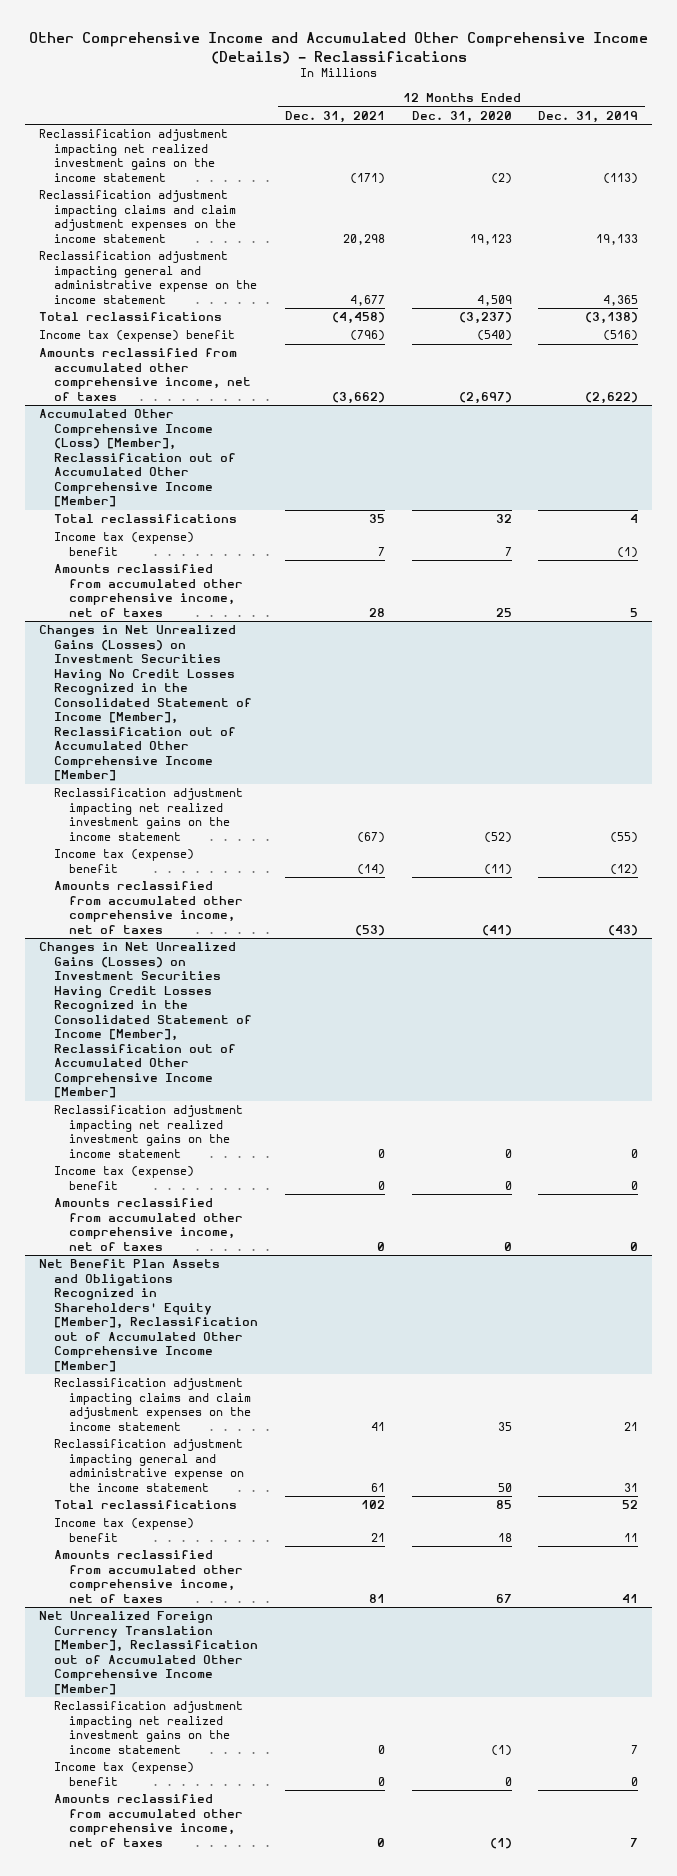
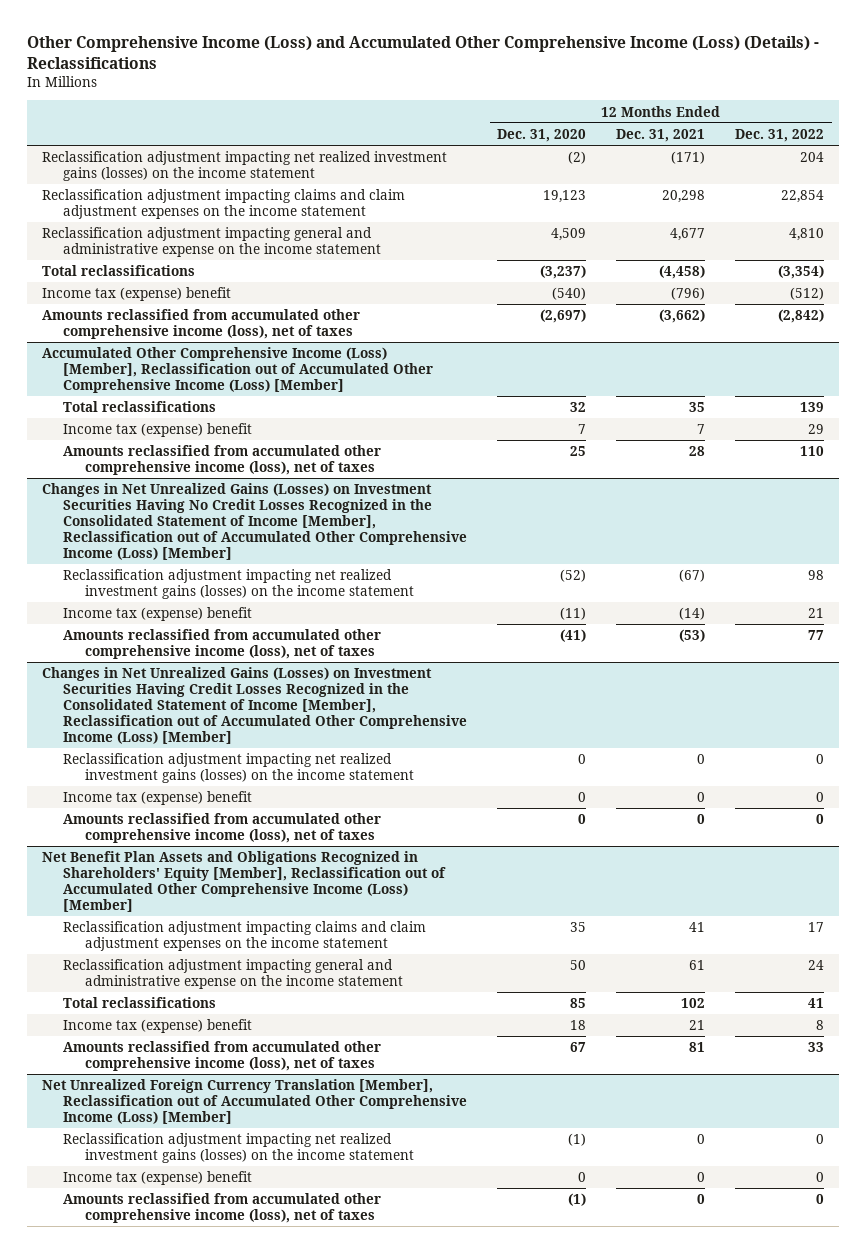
[28,32,648,64] Other Comprehensive Income and Accumulated Other Comprehensive Income (Details) - Reclassifications -> [26,35,819,69] Other Comprehensive Income (Loss) and Accumulated Other Comprehensive Income (Loss) (Details) - Reclassifications
[538,110,639,123] Dec. 31, 2019 -> none
none -> [735,128,825,142] Dec. 31, 2022
[38,129,228,182] Reclassification adjustment impacting net realized investment gains on the income statement -> [41,151,447,181] Reclassification adjustment impacting net realized investment gains (losses) on the income statement
[38,348,251,401] Amounts reclassified from accumulated other comprehensive income, net of taxes -> [41,309,360,339] Amounts reclassified from accumulated other comprehensive income (loss), net of taxes
[38,409,236,508] Accumulated Other Comprehensive Income (Loss) [Member], Reclassification out of Accumulated Other Comprehensive Income [Member] -> [41,347,434,393] Accumulated Other Comprehensive Income (Loss) [Member], Reclassification out of Accumulated Other Comprehensive Income (Loss) [Member]
[53,564,243,617] Amounts reclassified from accumulated other comprehensive income, net of taxes -> [63,445,382,475] Amounts reclassified from accumulated other comprehensive income (loss), net of taxes
[38,625,252,782] Changes in Net Unrealized Gains (Losses) on Investment Securities Having No Credit Losses Recognized in the Consolidated Statement of Income [Member], Reclassification out of Accumulated Other Comprehensive Income [Member] -> [41,483,468,560] Changes in Net Unrealized Gains (Losses) on Investment Securities Having No Credit Losses Recognized in the Consolidated Statement of Income [Member], Reclassification out of Accumulated Other Comprehensive Income (Loss) [Member]
[53,788,243,841] Reclassification adjustment impacting net realized investment gains on the income statement -> [63,569,414,599] Reclassification adjustment impacting net realized investment gains (losses) on the income statement
[53,881,243,934] Amounts reclassified from accumulated other comprehensive income, net of taxes -> [63,629,382,659] Amounts reclassified from accumulated other comprehensive income (loss), net of taxes
[38,942,252,1099] Changes in Net Unrealized Gains (Losses) on Investment Securities Having Credit Losses Recognized in the Consolidated Statement of Income [Member], Reclassification out of Accumulated Other Comprehensive Income [Member] -> [41,667,468,744] Changes in Net Unrealized Gains (Losses) on Investment Securities Having Credit Losses Recognized in the Consolidated Statement of Income [Member], Reclassification out of Accumulated Other Comprehensive Income (Loss) [Member]
[53,1105,243,1158] Reclassification adjustment impacting net realized investment gains on the income statement -> [63,753,414,783] Reclassification adjustment impacting net realized investment gains (losses) on the income statement
[53,1198,243,1251] Amounts reclassified from accumulated other comprehensive income, net of taxes -> [63,813,382,843] Amounts reclassified from accumulated other comprehensive income (loss), net of taxes
[38,1259,258,1372] Net Benefit Plan Assets and Obligations Recognized in Shareholders' Equity [Member], Reclassification out of Accumulated Other Comprehensive Income [Member] -> [41,851,447,912] Net Benefit Plan Assets and Obligations Recognized in Shareholders' Equity [Member], Reclassification out of Accumulated Other Comprehensive Income (Loss) [Member]
[53,1550,243,1603] Amounts reclassified from accumulated other comprehensive income, net of taxes -> [63,1041,382,1071] Amounts reclassified from accumulated other comprehensive income (loss), net of taxes
[38,1611,258,1695] Net Unrealized Foreign Currency Translation [Member], Reclassification out of Accumulated Other Comprehensive Income [Member] -> [41,1079,468,1124] Net Unrealized Foreign Currency Translation [Member], Reclassification out of Accumulated Other Comprehensive Income (Loss) [Member]
[53,1701,243,1754] Reclassification adjustment impacting net realized investment gains on the income statement -> [63,1133,414,1163] Reclassification adjustment impacting net realized investment gains (losses) on the income statement
[53,1794,243,1847] Amounts reclassified from accumulated other comprehensive income, net of taxes -> [63,1193,382,1223] Amounts reclassified from accumulated other comprehensive income (loss), net of taxes

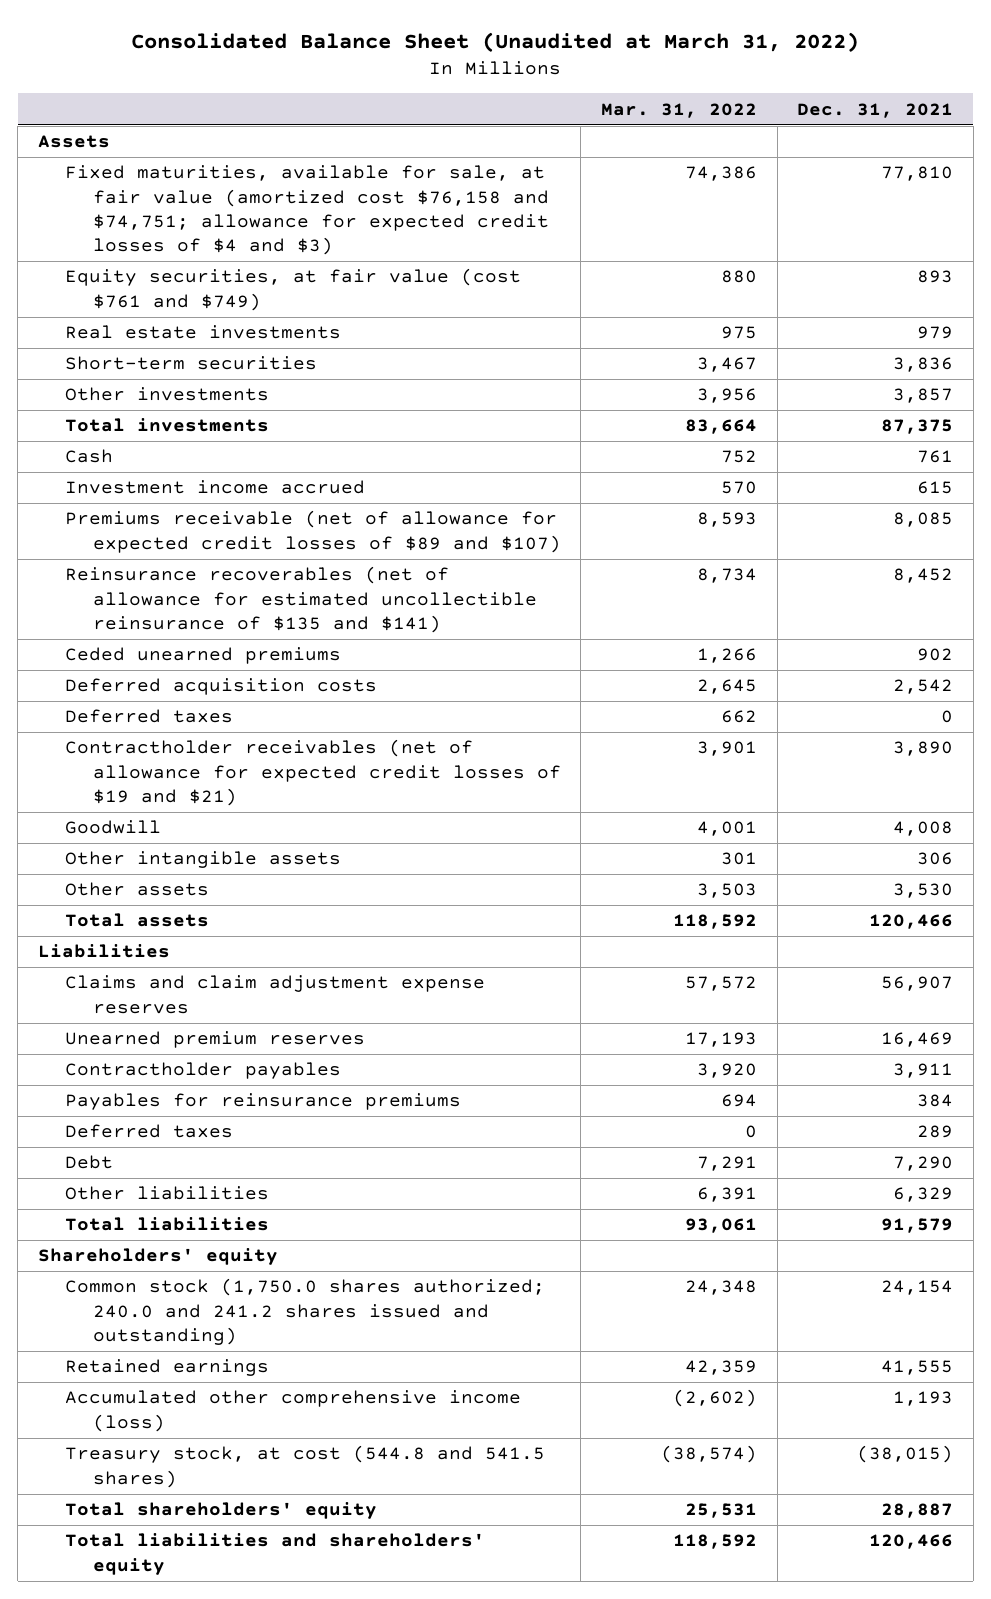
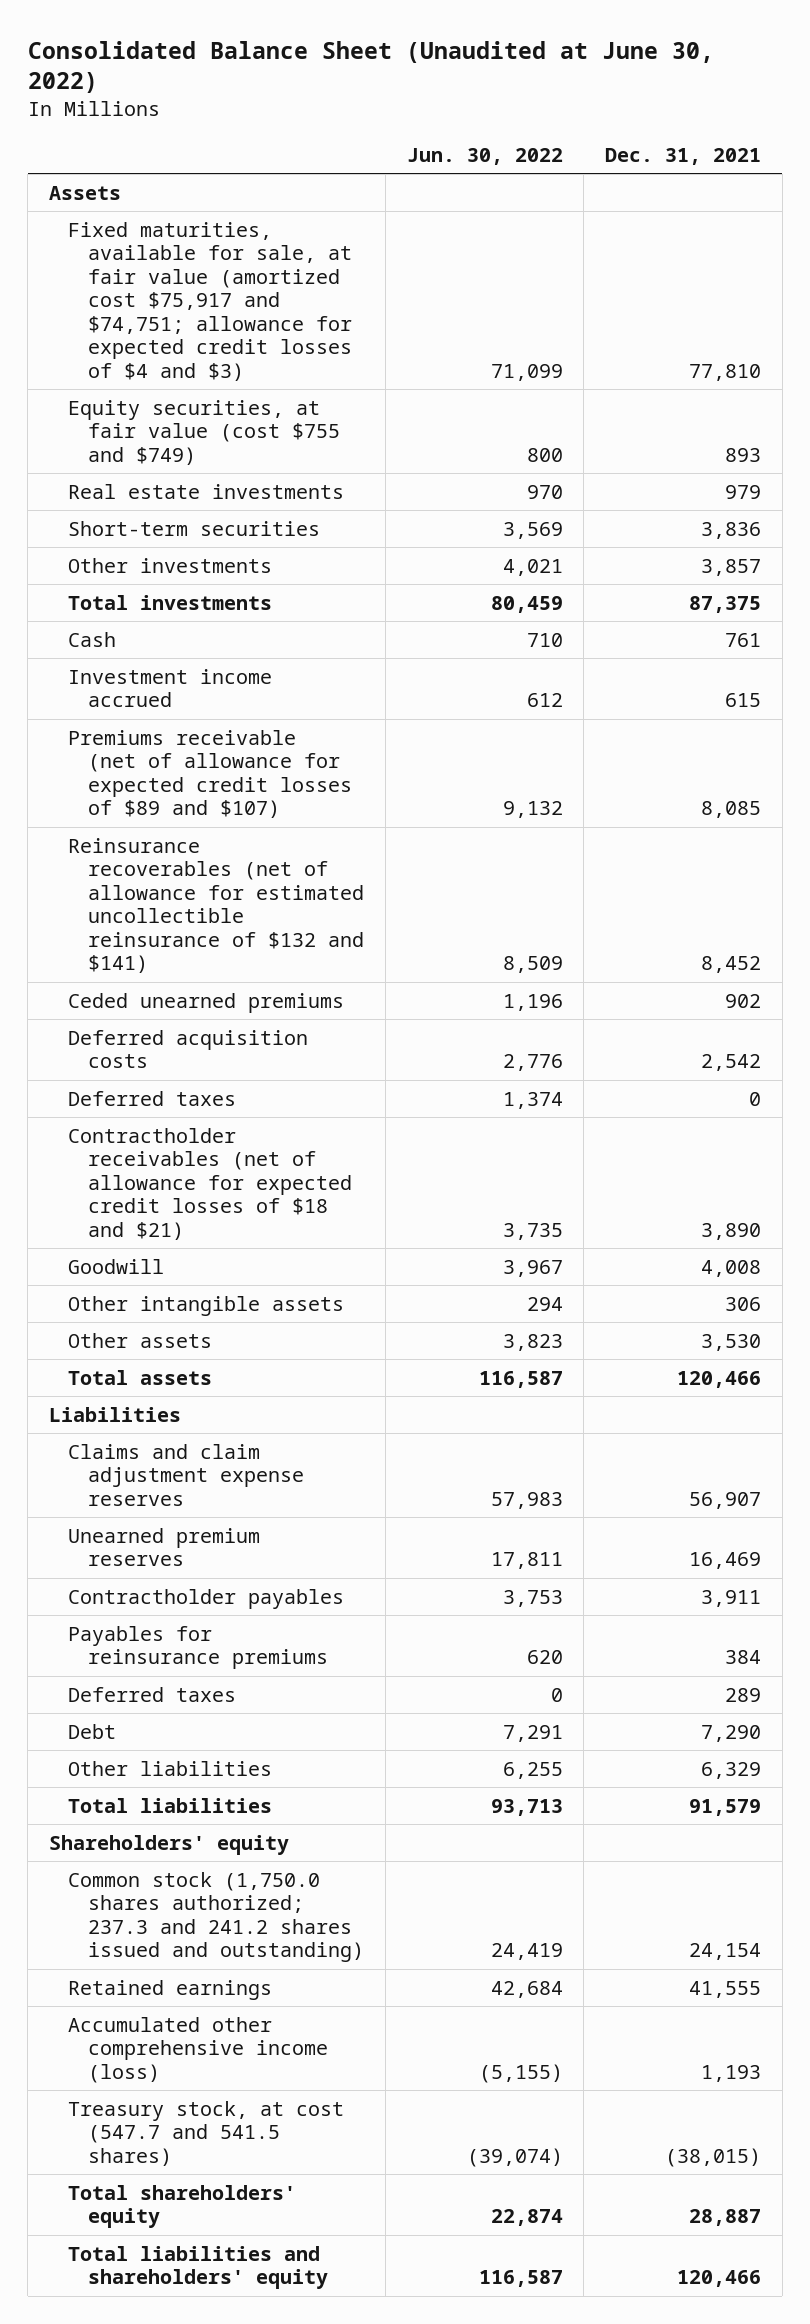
[131,31,860,52] Consolidated Balance Sheet (Unaudited at March 31, 2022) -> [27,40,714,94] Consolidated Balance Sheet (Unaudited at June 30, 2022)
[600,102,757,118] Mar. 31, 2022 -> none
none -> [406,148,563,166] Jun. 30, 2022
[65,165,549,256] Fixed maturities, available for sale, at fair value (amortized cost $76,158 and $74,751; allowance for expected credit losses of $4 and $3) -> [68,221,353,381] Fixed maturities, available for sale, at fair value (amortized cost $75,917 and $74,751; allowance for expected credit losses of $4 and $3)
[65,268,522,311] Equity securities, at fair value (cost $761 and $749) -> [68,399,341,465] Equity securities, at fair value (cost $755 and $749)
[65,566,537,633] Reinsurance recoverables (net of allowance for estimated uncollectible reinsurance of $135 and $141) -> [68,837,365,974] Reinsurance recoverables (net of allowance for estimated uncollectible reinsurance of $132 and $141)
[65,739,561,806] Contractholder receivables (net of allowance for expected credit losses of $19 and $21) -> [68,1127,353,1240] Contractholder receivables (net of allowance for expected credit losses of $18 and $21)
[65,1278,546,1345] Common stock (1,750.0 shares authorized; 240.0 and 241.2 shares issued and outstanding) -> [68,1871,365,1963] Common stock (1,750.0 shares authorized; 237.3 and 241.2 shares issued and outstanding)
[65,1445,546,1488] Treasury stock, at cost (544.8 and 541.5 shares) -> [68,2100,345,2166] Treasury stock, at cost (547.7 and 541.5 shares)

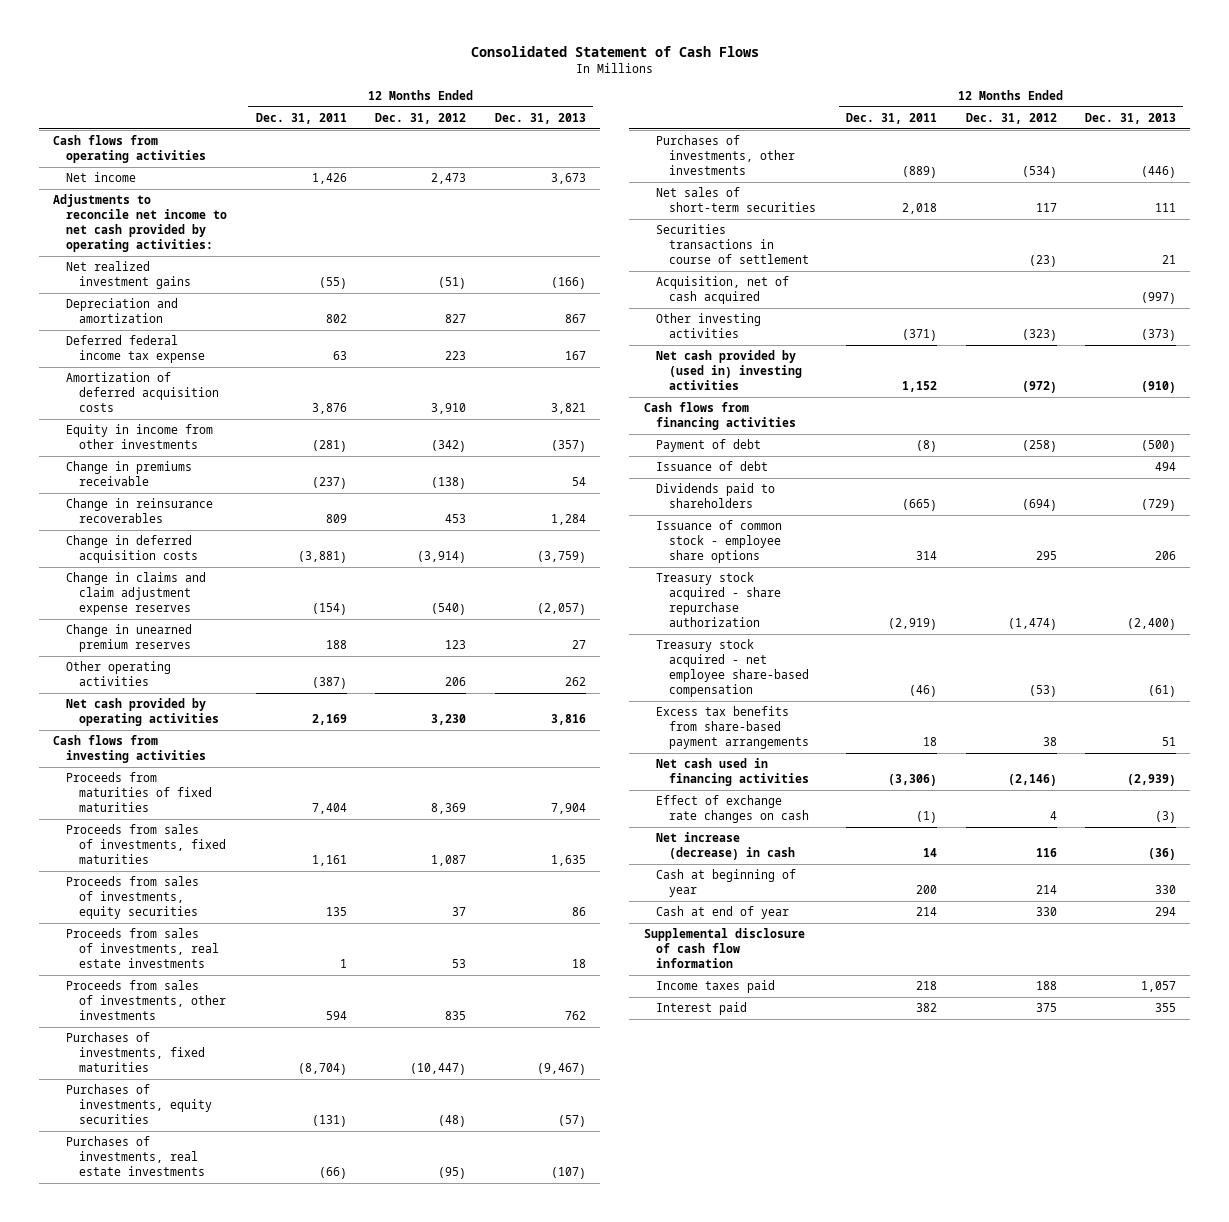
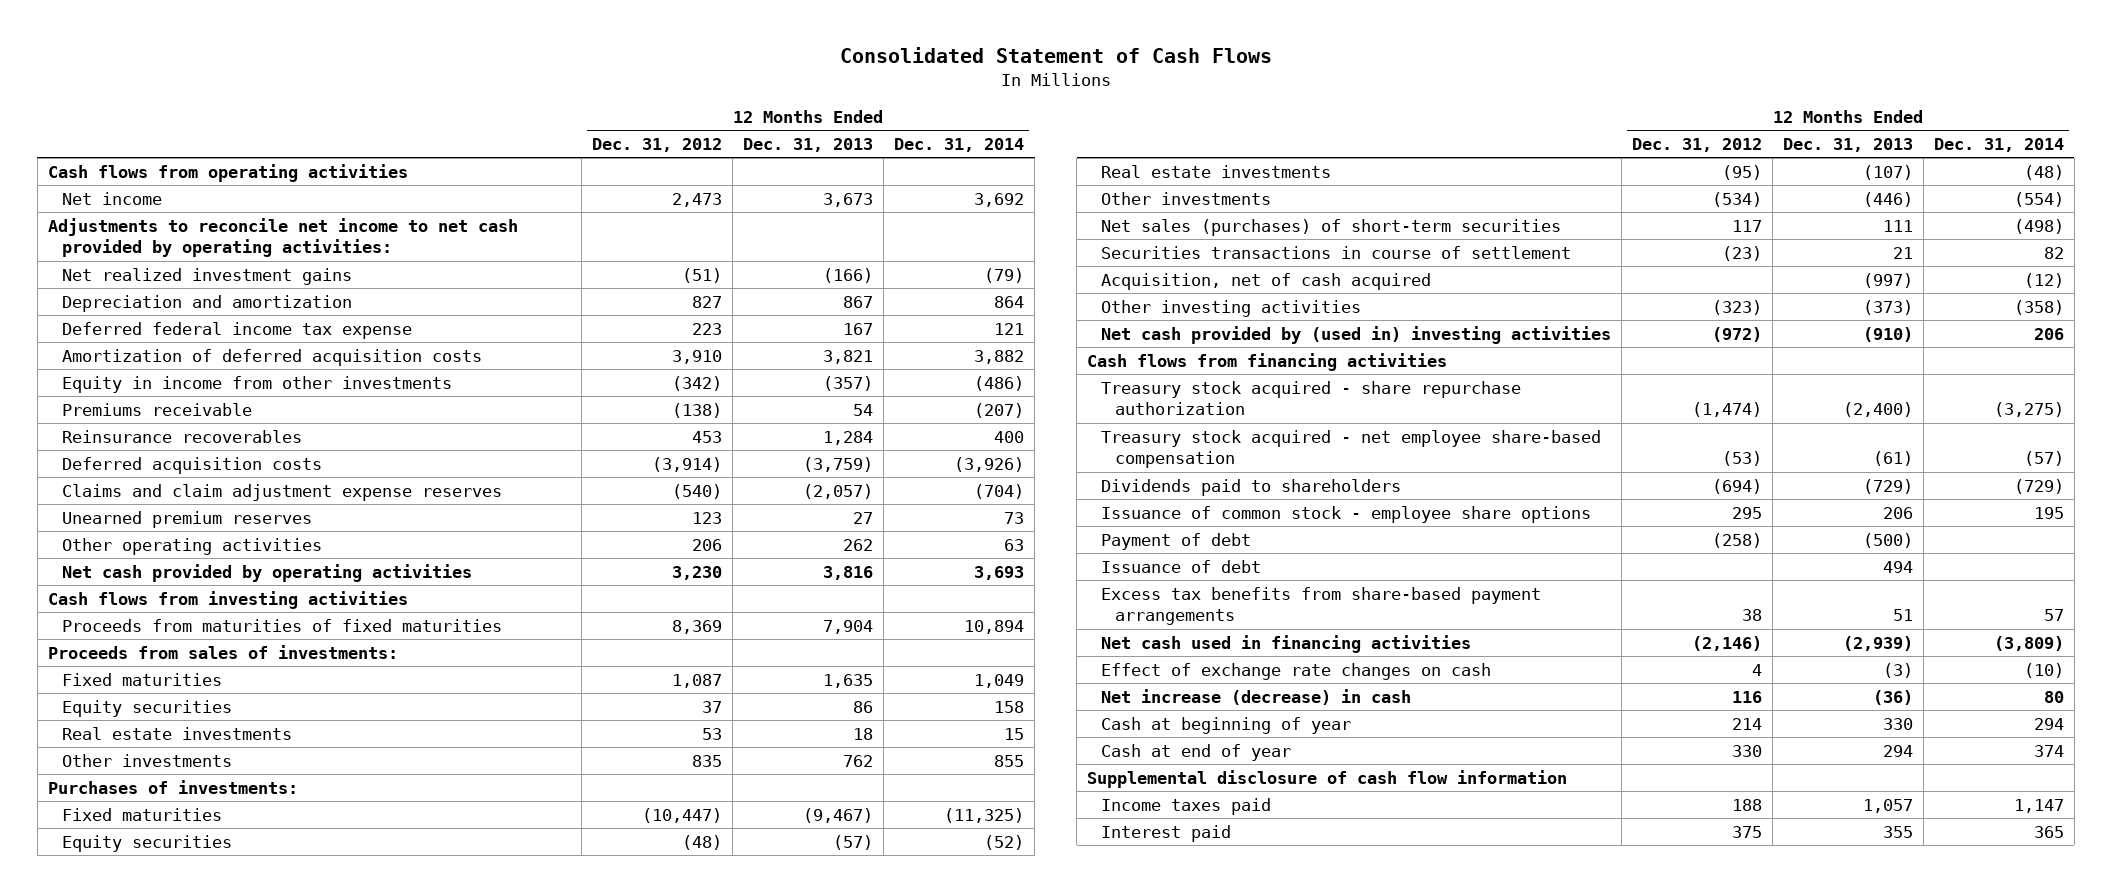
[255,112,347,124] Dec. 31, 2011 -> none
none -> [894,137,1025,152] Dec. 31, 2014
[65,461,192,487] Change in premiums receivable -> [61,402,252,416] Premiums receivable
[65,498,213,524] Change in reinsurance recoverables -> [61,429,302,443] Reinsurance recoverables
[65,535,198,564] Change in deferred acquisition costs -> [61,456,322,474] Deferred acquisition costs
[65,572,206,615] Change in claims and claim adjustment expense reserves -> [61,483,502,501] Claims and claim adjustment expense reserves
[65,624,192,653] Change in unearned premium reserves -> [61,510,312,528] Unearned premium reserves
none -> [47,644,398,659] Proceeds from sales of investments:
[65,824,226,864] Proceeds from sales of investments, fixed maturities -> [61,672,222,686] Fixed maturities
[65,876,199,919] Proceeds from sales of investments, equity securities -> [61,699,232,717] Equity securities
[65,928,219,968] Proceeds from sales of investments, real estate investments -> [61,726,292,740] Real estate investments
[65,980,226,1020] Proceeds from sales of investments, other investments -> [61,753,232,767] Other investments
none -> [47,779,298,794] Purchases of investments:
[65,1032,205,1072] Purchases of investments, fixed maturities -> [61,807,222,821] Fixed maturities
[65,1084,212,1124] Purchases of investments, equity securities -> [61,834,232,852] Equity securities
[65,1136,205,1176] Purchases of investments, real estate investments -> [1101,164,1332,178] Real estate investments
[656,135,796,175] Purchases of investments, other investments -> [1101,191,1272,205] Other investments
[656,187,817,213] Net sales of short-term securities -> [1101,218,1562,236] Net sales (purchases) of short-term securities
[656,483,776,509] Dividends paid to shareholders -> [1101,478,1402,496] Dividends paid to shareholders
[656,520,783,563] Issuance of common stock - employee share options -> [1101,505,1592,523] Issuance of common stock - employee share options
[656,439,762,453] Payment of debt -> [1101,532,1252,550] Payment of debt
[656,461,769,472] Issuance of debt -> [1101,559,1262,573] Issuance of debt

